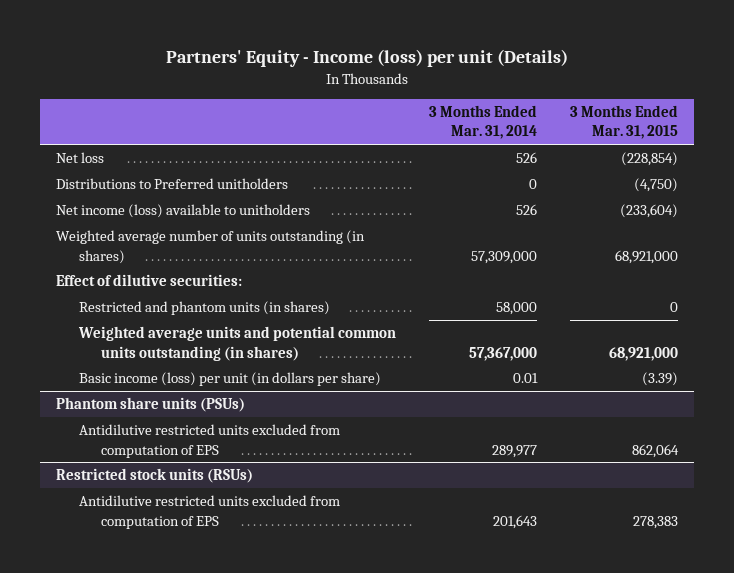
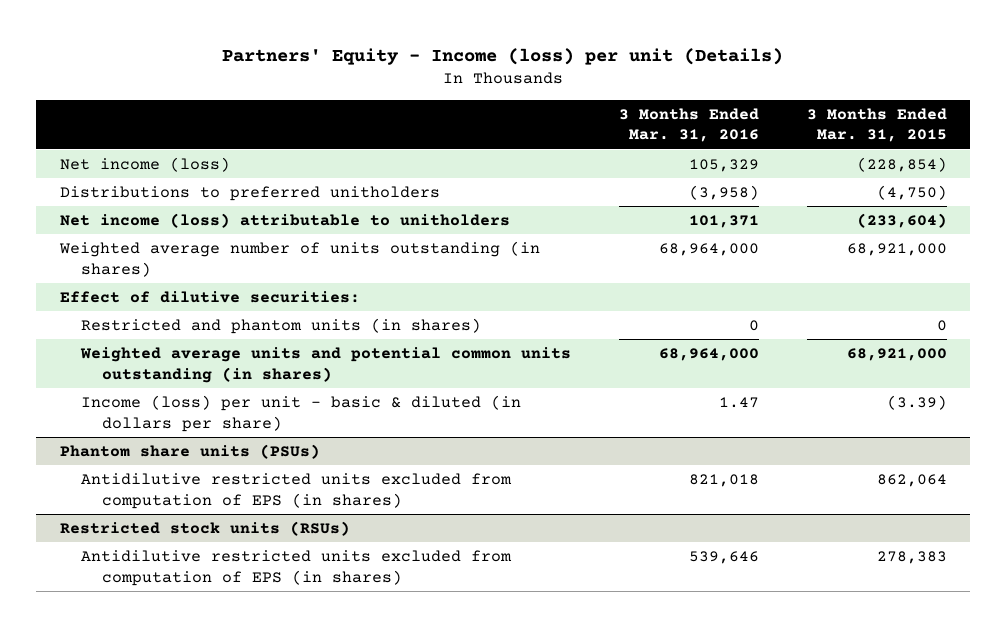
[428,104,537,140] 3 Months Ended Mar. 31, 2014 -> none
none -> [618,107,759,143] 3 Months Ended Mar. 31, 2016
[56,152,105,164] Net loss -> [59,156,230,172] Net income (loss)
[56,178,289,190] Distributions to Preferred unitholders -> [59,185,440,201] Distributions to preferred unitholders
[56,204,311,219] Net income (loss) available to unitholders -> [59,212,510,228] Net income (loss) attributable to unitholders
[78,372,381,387] Basic income (loss) per unit (in dollars per share) -> [80,394,521,432] Income (loss) per unit - basic & diluted (in dollars per share)
[78,424,340,458] Antidilutive restricted units excluded from computation of EPS -> [80,472,512,509] Antidilutive restricted units excluded from computation of EPS (in shares)
[78,495,340,529] Antidilutive restricted units excluded from computation of EPS -> [80,549,512,586] Antidilutive restricted units excluded from computation of EPS (in shares)

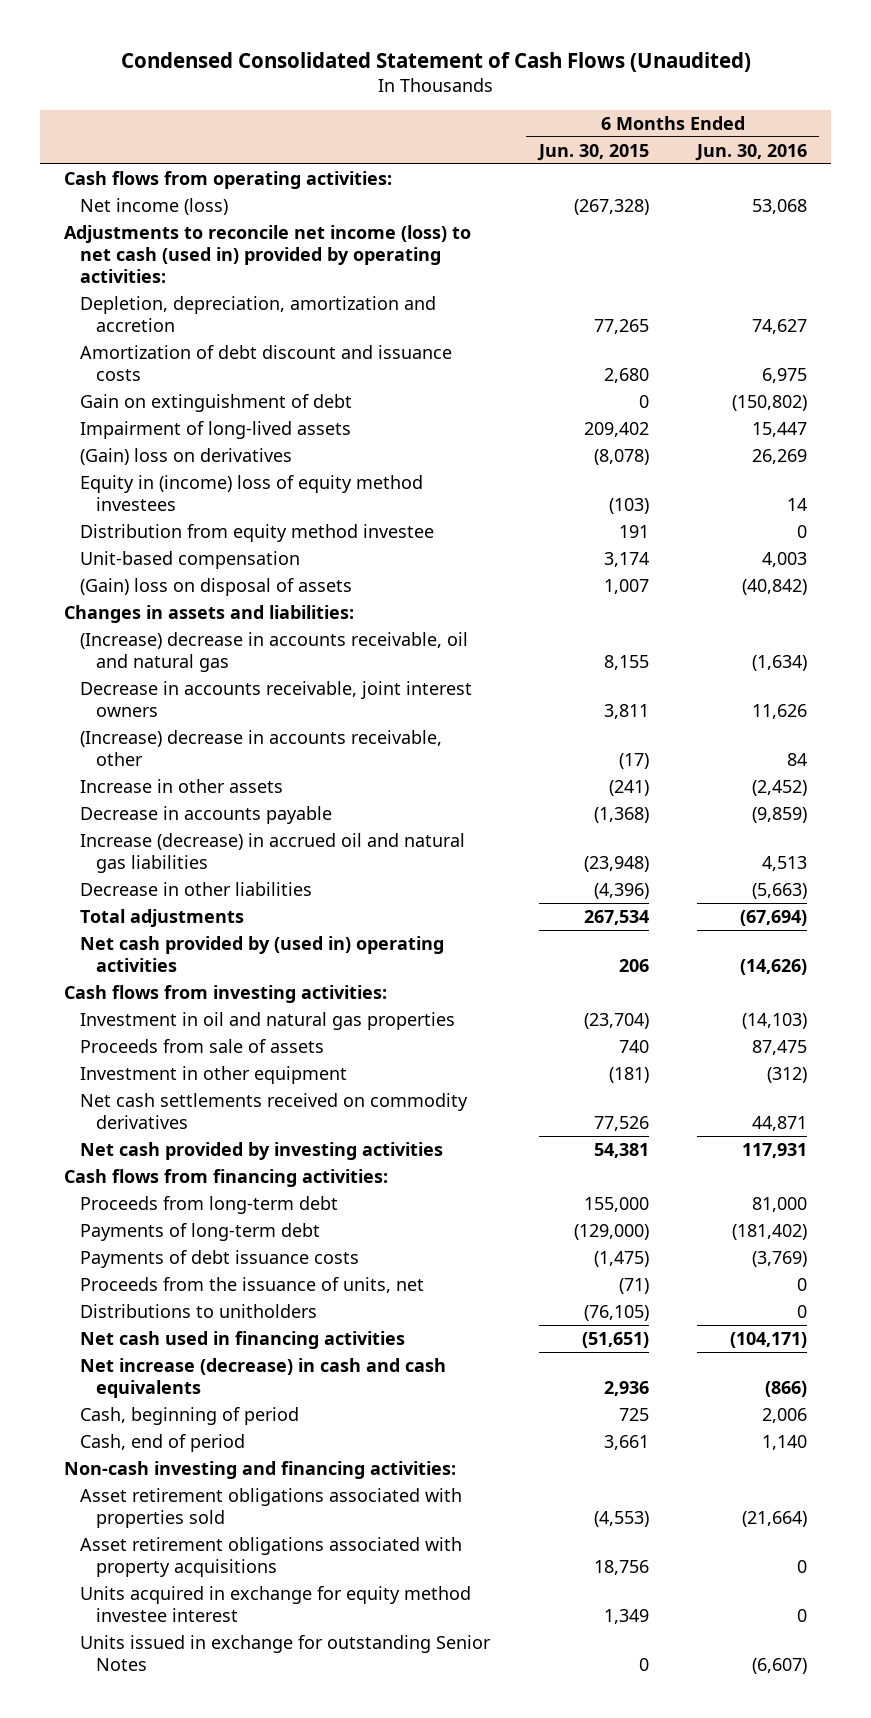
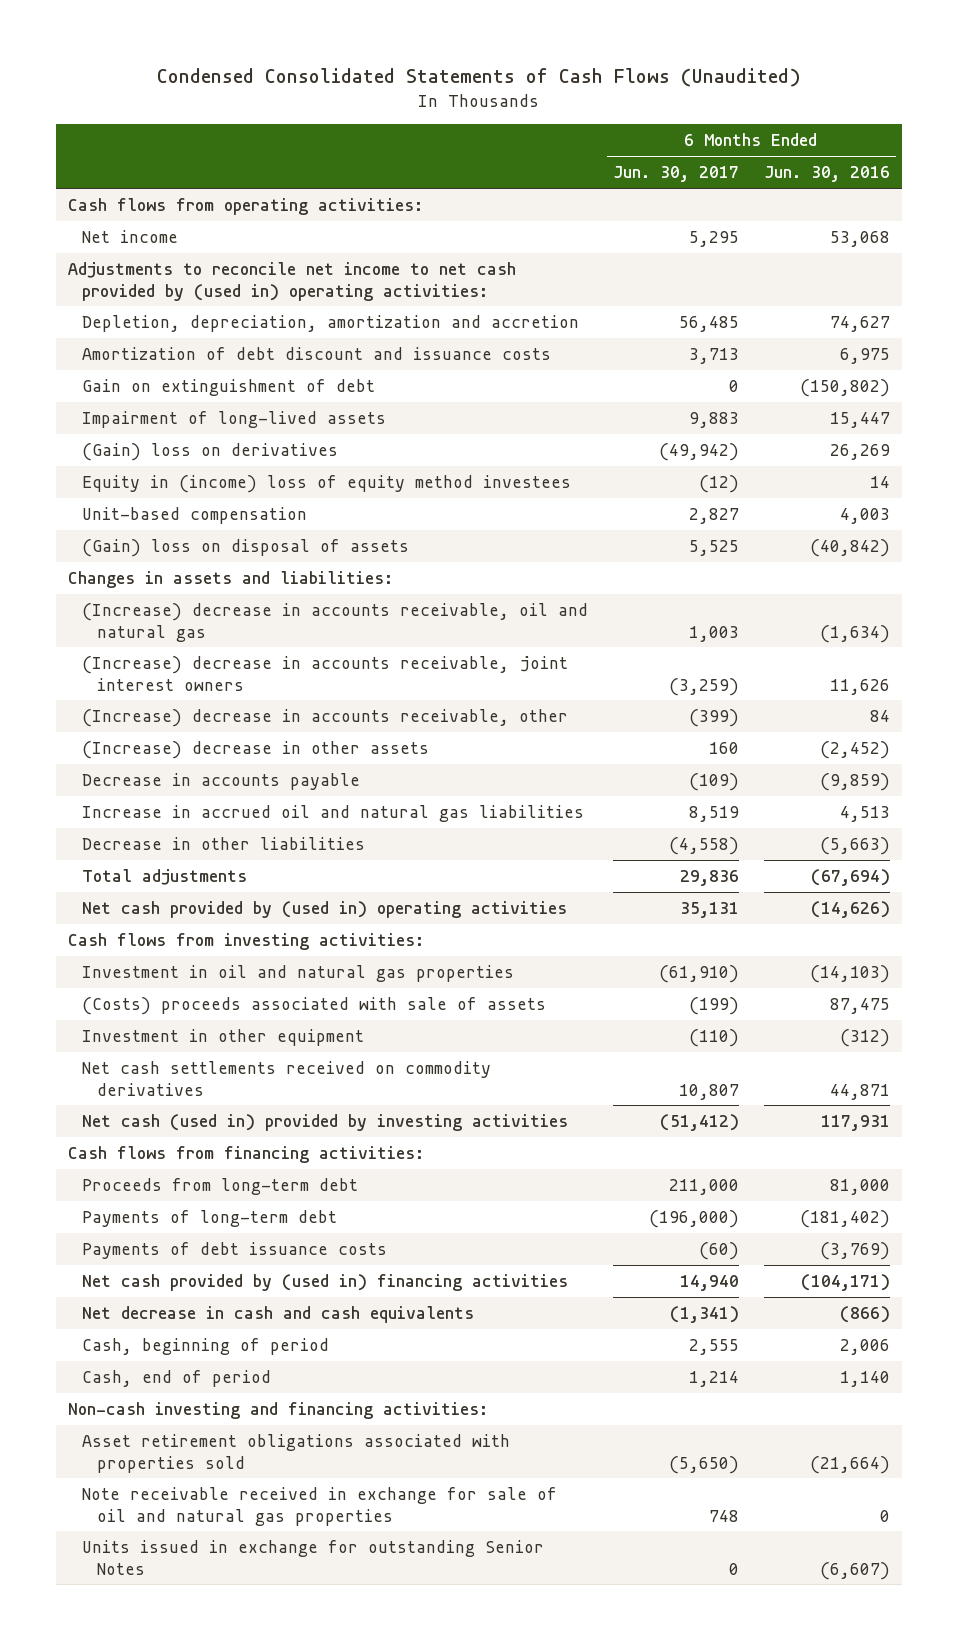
[120,52,751,73] Condensed Consolidated Statement of Cash Flows (Unaudited) -> [156,67,801,87] Condensed Consolidated Statements of Cash Flows (Unaudited)
[536,143,649,161] Jun. 30, 2015 -> none
none -> [613,166,740,183] Jun. 30, 2017
[80,197,229,215] Net income (loss) -> [82,230,179,244] Net income
[64,224,472,284] Adjustments to reconcile net income (loss) to net cash (used in) provided by operating activities: -> [67,262,516,301] Adjustments to reconcile net income to net cash provided by (used in) operating activities:
[80,523,435,542] Distribution from equity method investee -> none
[80,680,473,717] Decrease in accounts receivable, joint interest owners -> [82,656,569,691] (Increase) decrease in accounts receivable, joint interest owners
[80,778,284,793] Increase in other assets -> [82,741,430,760] (Increase) decrease in other assets
[80,832,466,873] Increase (decrease) in accrued oil and natural gas liabilities -> [82,805,585,823] Increase in accrued oil and natural gas liabilities
[80,1038,325,1053] Proceeds from sale of assets -> [82,997,547,1016] (Costs) proceeds associated with sale of assets
[80,1141,444,1160] Net cash provided by investing activities -> [82,1114,569,1132] Net cash (used in) provided by investing activities
[80,1276,425,1293] Proceeds from the issuance of units, net -> none
[80,1303,318,1318] Distributions to unitholders -> none
[80,1330,406,1349] Net cash used in financing activities -> [82,1274,569,1292] Net cash provided by (used in) financing activities
[80,1357,447,1398] Net increase (decrease) in cash and cash equivalents -> [82,1306,475,1324] Net decrease in cash and cash equivalents
[80,1536,463,1577] Asset retirement obligations associated with property acquisitions -> none
[80,1585,472,1622] Units acquired in exchange for equity method investee interest -> none
none -> [82,1487,558,1526] Note receivable received in exchange for sale of oil and natural gas properties

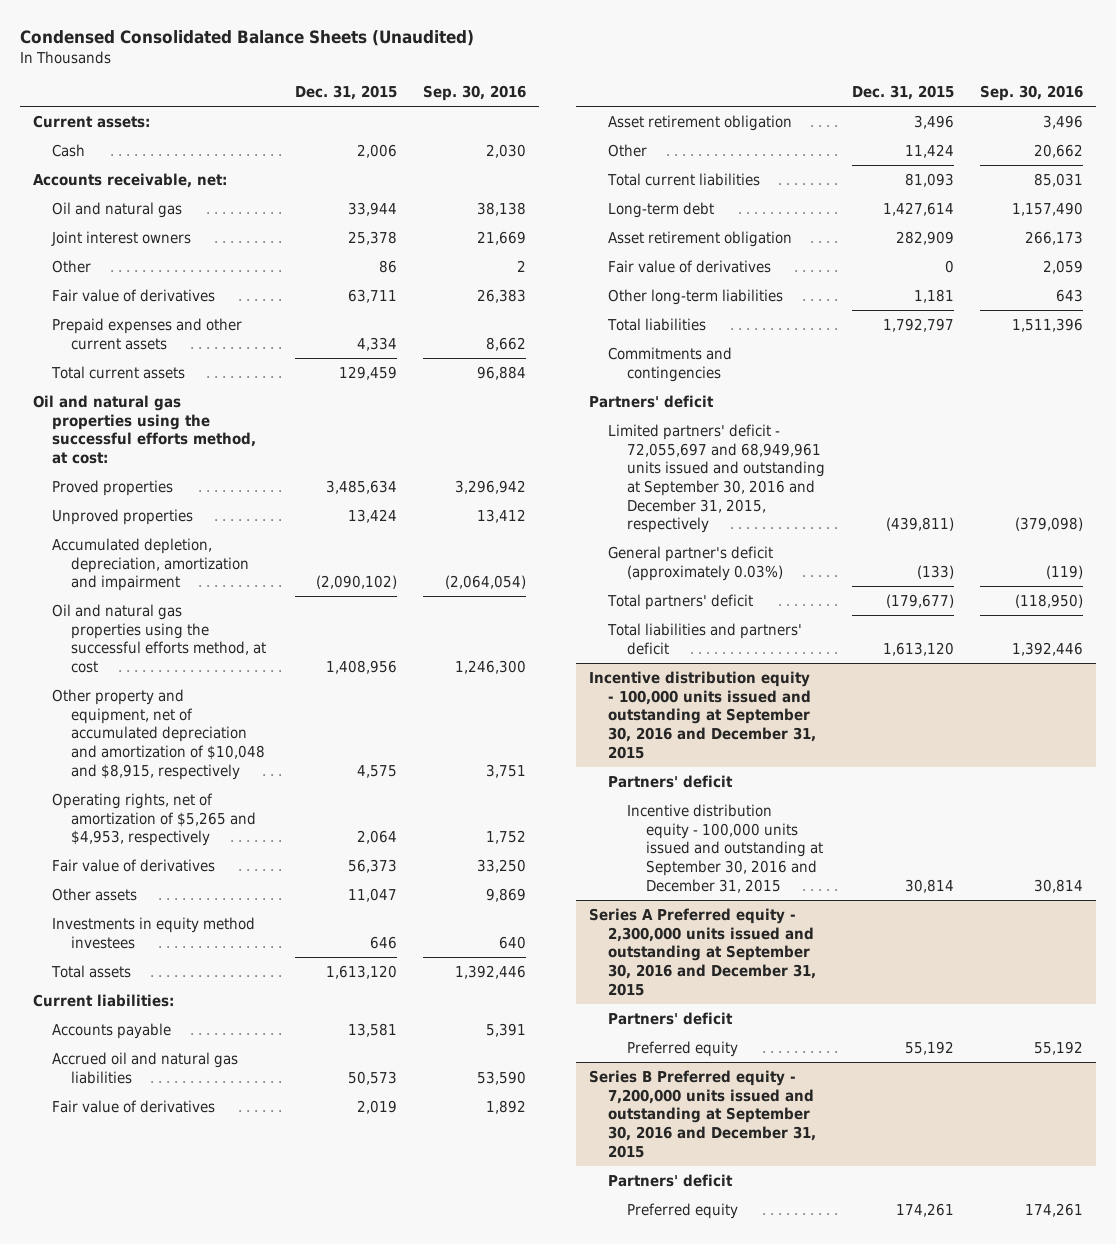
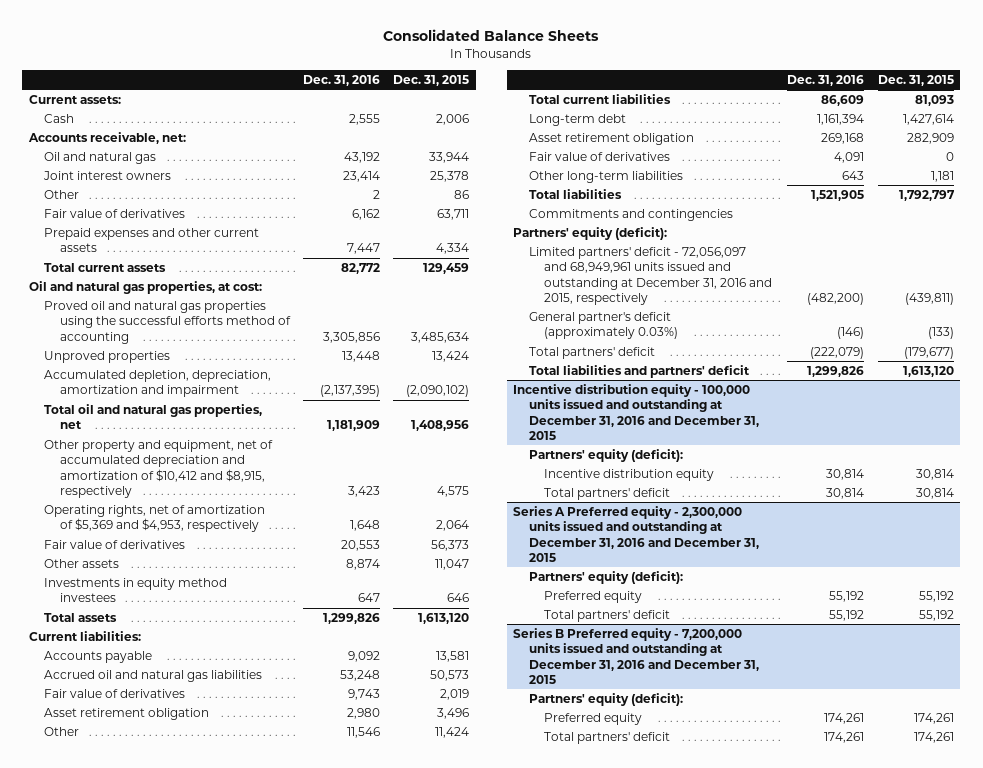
[19,29,474,46] Condensed Consolidated Balance Sheets (Unaudited) -> [383,29,600,42] Consolidated Balance Sheets
[423,85,527,102] Sep. 30, 2016 -> none
none -> [303,74,381,86] Dec. 31, 2016
[32,394,256,464] Oil and natural gas properties using the successful efforts method, at cost: -> [28,280,262,294] Oil and natural gas properties, at cost:
[51,479,173,496] Proved properties -> [44,300,291,344] Proved oil and natural gas properties using the successful efforts method of accounting
[51,603,266,673] Oil and natural gas properties using the successful efforts method, at cost -> [44,403,263,430] Total oil and natural gas properties, net
[51,688,265,780] Other property and equipment, net of accumulated depreciation and amortization of $10,048 and $8,915, respectively -> [44,439,274,499] Other property and equipment, net of accumulated depreciation and amortization of $10,412 and $8,915, respectively
[51,792,256,847] Operating rights, net of amortization of $5,265 and $4,953, respectively -> [44,504,266,533] Operating rights, net of amortization of $5,369 and $4,953, respectively
[589,394,715,408] Partners' deficit -> [513,226,668,240] Partners' equity (deficit):
[608,423,826,534] Limited partners' deficit - 72,055,697 and 68,949,961 units issued and outstanding at September 30, 2016 and December 31, 2015, respectively -> [528,246,772,306] Limited partners' deficit - 72,056,097 and 68,949,961 units issued and outstanding at December 31, 2016 and 2015, respectively
[589,670,817,759] Incentive distribution equity - 100,000 units issued and outstanding at September 30, 2016 and December 31, 2015 -> [513,383,759,441] Incentive distribution equity - 100,000 units issued and outstanding at December 31, 2016 and December 31, 2015
[608,774,734,788] Partners' deficit -> [528,448,683,462] Partners' equity (deficit):
[627,803,824,893] Incentive distribution equity - 100,000 units issued and outstanding at September 30, 2016 and December 31, 2015 -> [543,468,714,481] Incentive distribution equity
none -> [543,487,670,500] Total partners' deficit
[589,907,817,996] Series A Preferred equity - 2,300,000 units issued and outstanding at September 30, 2016 and December 31, 2015 -> [513,505,759,563] Series A Preferred equity - 2,300,000 units issued and outstanding at December 31, 2016 and December 31, 2015
[608,1011,734,1025] Partners' deficit -> [528,570,683,584] Partners' equity (deficit):
none -> [543,609,670,622] Total partners' deficit
[589,1069,817,1158] Series B Preferred equity - 7,200,000 units issued and outstanding at September 30, 2016 and December 31, 2015 -> [513,627,759,685] Series B Preferred equity - 7,200,000 units issued and outstanding at December 31, 2016 and December 31, 2015
[608,1173,734,1187] Partners' deficit -> [528,692,683,706] Partners' equity (deficit):
none -> [543,731,670,744] Total partners' deficit

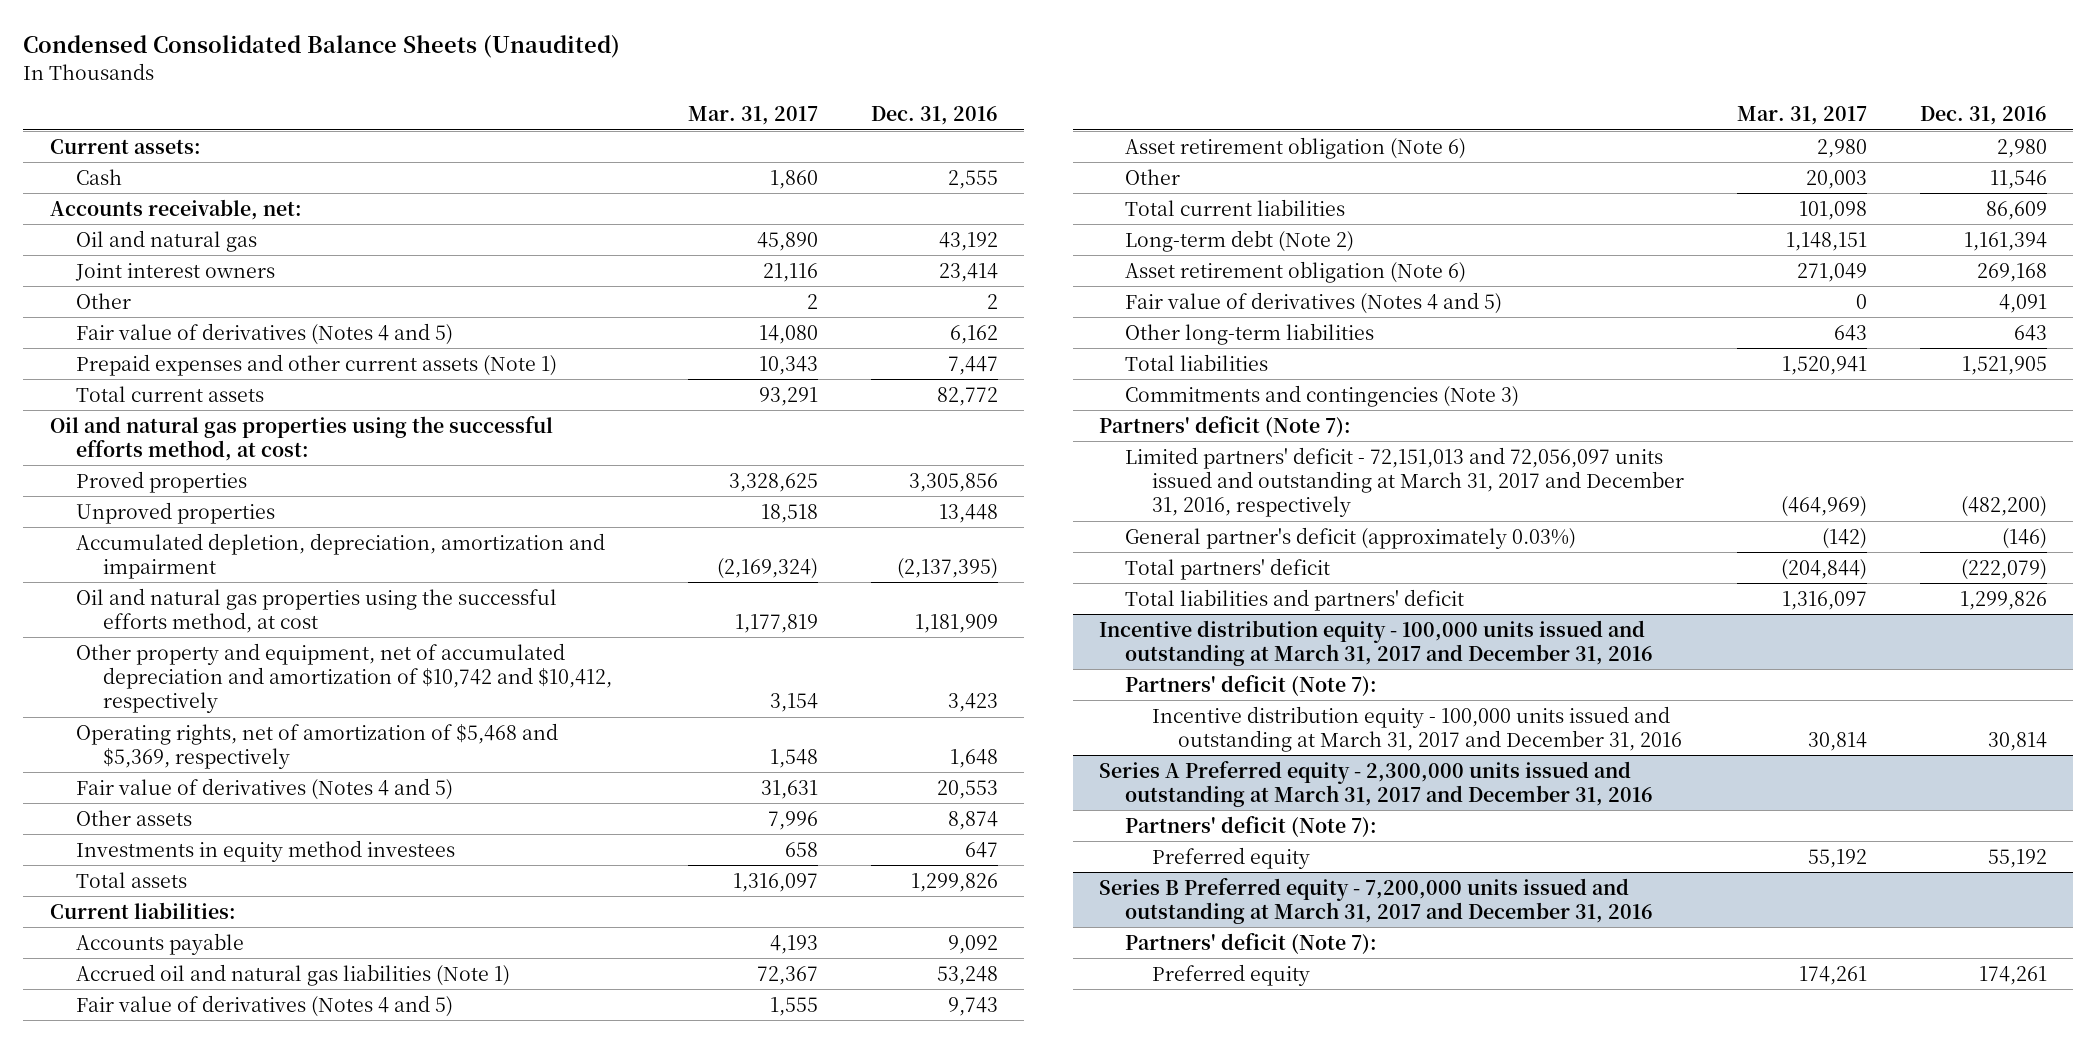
[383,29,600,42] Consolidated Balance Sheets -> [23,35,621,59] Condensed Consolidated Balance Sheets (Unaudited)
[393,74,470,86] Dec. 31, 2015 -> none
none -> [687,106,818,126] Mar. 31, 2017
[44,208,186,218] Fair value of derivatives -> [76,322,454,345] Fair value of derivatives (Notes 4 and 5)
[44,227,260,253] Prepaid expenses and other current assets -> [76,353,558,376] Prepaid expenses and other current assets (Note 1)
[28,280,262,294] Oil and natural gas properties, at cost: -> [49,415,553,461] Oil and natural gas properties using the successful efforts method, at cost:
[44,300,291,344] Proved oil and natural gas properties using the successful efforts method of accounting -> [76,470,248,493] Proved properties
[44,403,263,430] Total oil and natural gas properties, net -> [76,587,558,633] Oil and natural gas properties using the successful efforts method, at cost
[44,439,274,499] Other property and equipment, net of accumulated depreciation and amortization of $10,412 and $8,915, respectively -> [76,642,612,714] Other property and equipment, net of accumulated depreciation and amortization of $10,742 and $10,412, respectively
[44,504,266,533] Operating rights, net of amortization of $5,369 and $4,953, respectively -> [76,722,559,769] Operating rights, net of amortization of $5,468 and $5,369, respectively
[44,539,186,549] Fair value of derivatives -> [76,777,454,800] Fair value of derivatives (Notes 4 and 5)
[44,669,263,682] Accrued oil and natural gas liabilities -> [76,963,511,986] Accrued oil and natural gas liabilities (Note 1)
[44,688,186,698] Fair value of derivatives -> [76,994,454,1017] Fair value of derivatives (Notes 4 and 5)
[44,707,210,720] Asset retirement obligation -> [1125,136,1467,159] Asset retirement obligation (Note 6)
[528,113,626,126] Long-term debt -> [1125,229,1355,252] Long-term debt (Note 2)
[528,132,694,145] Asset retirement obligation -> [1125,260,1467,283] Asset retirement obligation (Note 6)
[528,151,670,161] Fair value of derivatives -> [1125,291,1503,314] Fair value of derivatives (Notes 4 and 5)
[528,208,733,221] Commitments and contingencies -> [1125,384,1520,407] Commitments and contingencies (Note 3)
[513,226,668,240] Partners' equity (deficit): -> [1098,415,1351,437] Partners' deficit (Note 7):
[528,246,772,306] Limited partners' deficit - 72,056,097 and 68,949,961 units issued and outstanding at December 31, 2016 and 2015, respectively -> [1125,446,1684,518] Limited partners' deficit - 72,151,013 and 72,056,097 units issued and outstanding at March 31, 2017 and December 31, 2016, respectively
[543,487,670,500] Total partners' deficit -> none
[513,383,759,441] Incentive distribution equity - 100,000 units issued and outstanding at December 31, 2016 and December 31, 2015 -> [1098,619,1654,666] Incentive distribution equity - 100,000 units issued and outstanding at March 31, 2017 and December 31, 2016
[528,448,683,462] Partners' equity (deficit): -> [1125,674,1378,696] Partners' deficit (Note 7):
[543,468,714,481] Incentive distribution equity -> [1151,705,1683,752] Incentive distribution equity - 100,000 units issued and outstanding at March 31, 2017 and December 31, 2016
[513,505,759,563] Series A Preferred equity - 2,300,000 units issued and outstanding at December 31, 2016 and December 31, 2015 -> [1098,760,1654,807] Series A Preferred equity - 2,300,000 units issued and outstanding at March 31, 2017 and December 31, 2016
[528,570,683,584] Partners' equity (deficit): -> [1125,815,1378,837] Partners' deficit (Note 7):
[543,609,670,622] Total partners' deficit -> none
[513,627,759,685] Series B Preferred equity - 7,200,000 units issued and outstanding at December 31, 2016 and December 31, 2015 -> [1098,877,1654,924] Series B Preferred equity - 7,200,000 units issued and outstanding at March 31, 2017 and December 31, 2016
[528,692,683,706] Partners' equity (deficit): -> [1125,932,1378,954] Partners' deficit (Note 7):
[543,731,670,744] Total partners' deficit -> none

